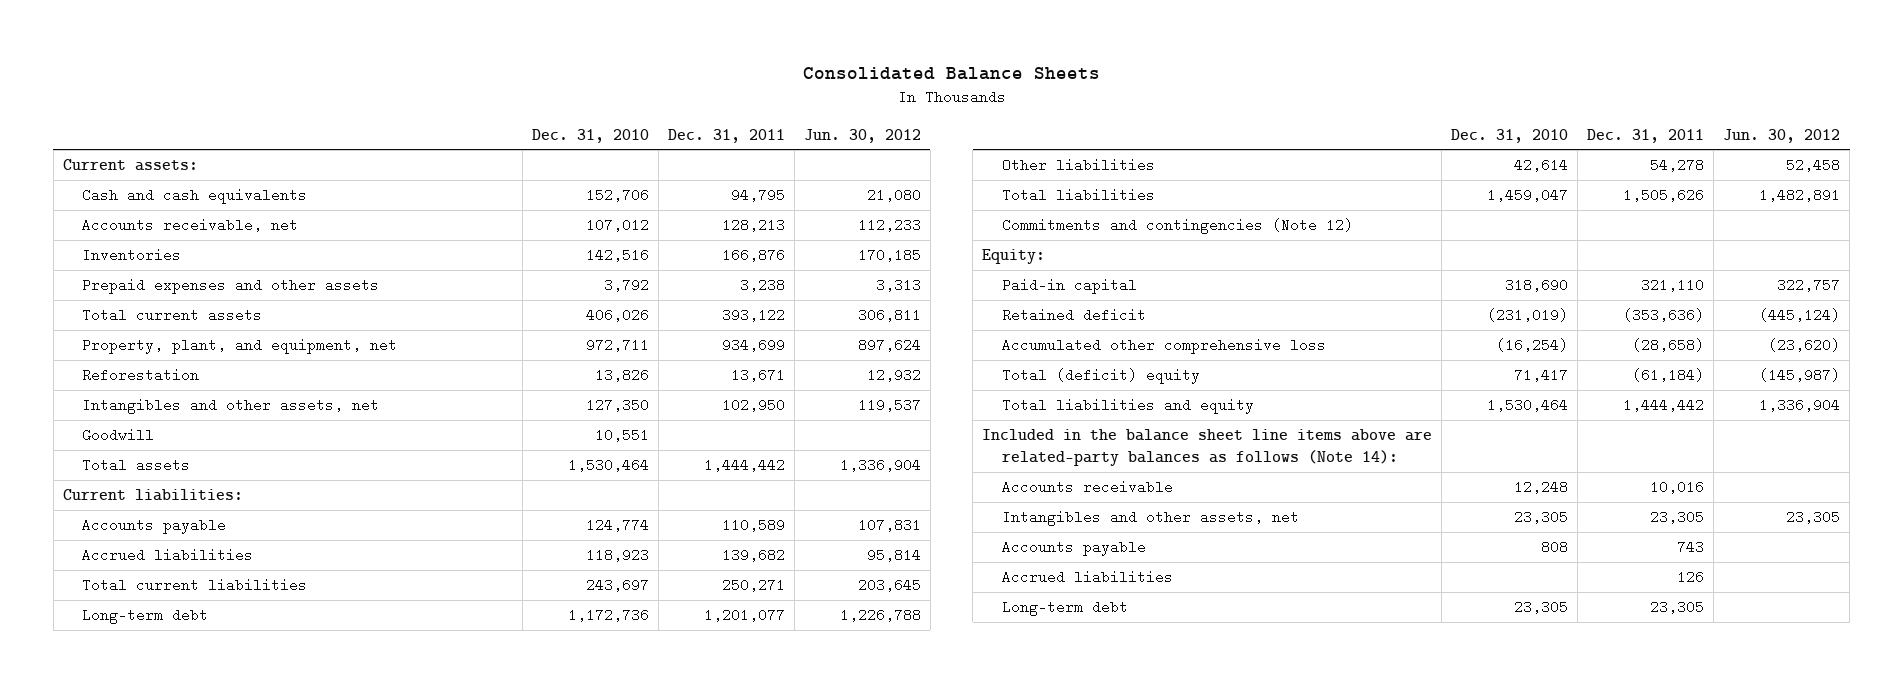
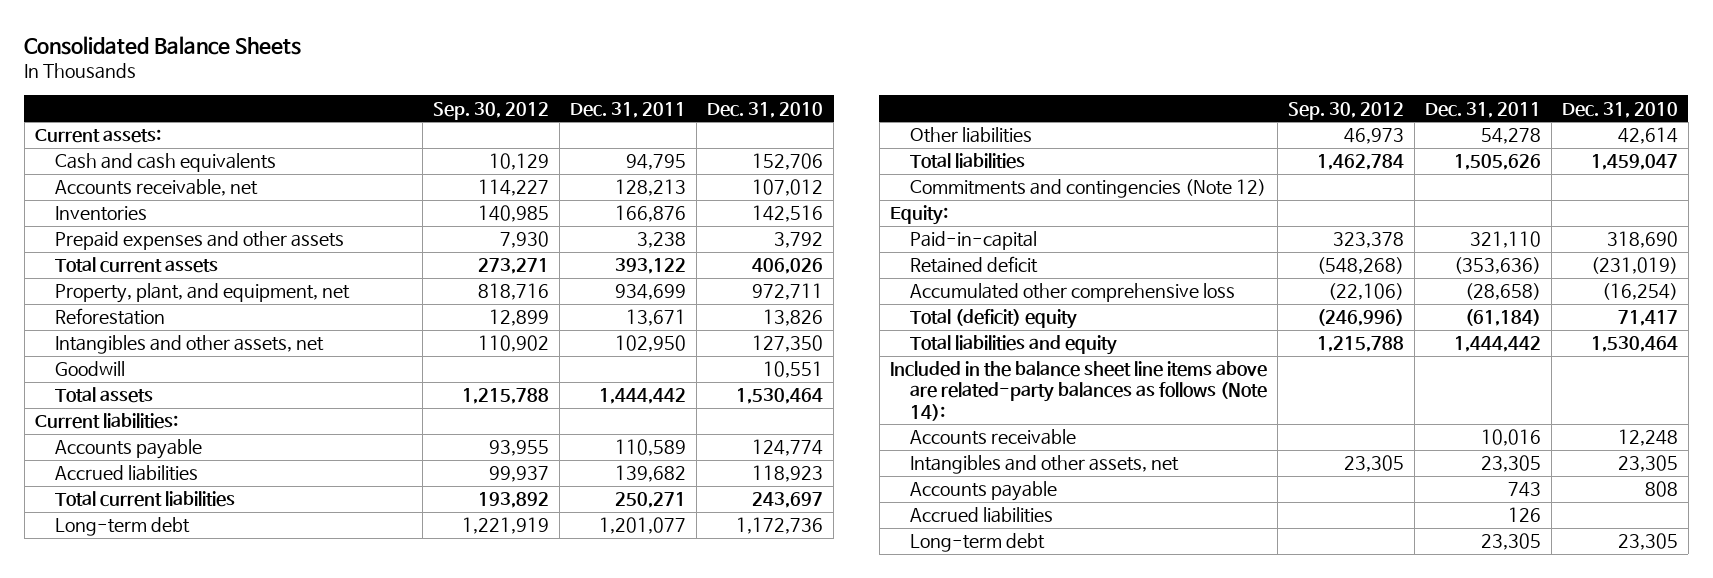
[803,128,921,143] Jun. 30, 2012 -> none
none -> [433,101,550,120] Sep. 30, 2012
[1002,278,1138,295] Paid-in capital -> [910,231,1038,251] Paid-in-capital

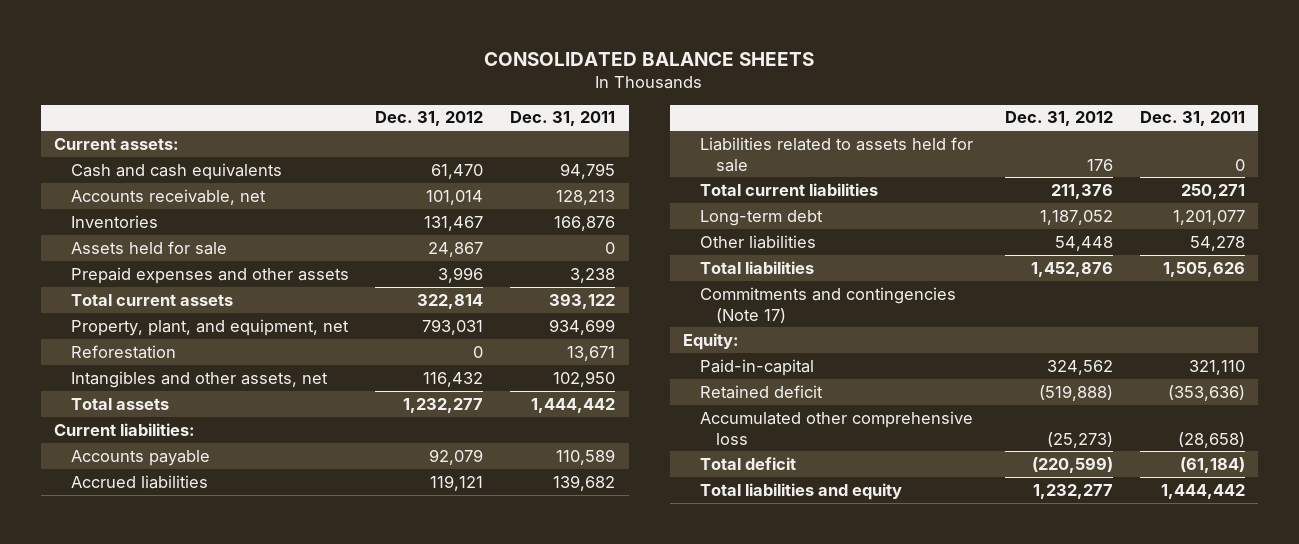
[24,35,302,55] Consolidated Balance Sheets -> [484,52,815,67] CONSOLIDATED BALANCE SHEETS
[433,101,550,120] Sep. 30, 2012 -> none
[707,101,824,118] Dec. 31, 2010 -> none
none -> [375,111,484,127] Dec. 31, 2012
none -> [70,240,227,255] Assets held for sale
[55,361,126,377] Goodwill -> none
none -> [699,136,973,172] Liabilities related to assets held for sale
[910,179,1267,199] Commitments and contingencies (Note 12) -> [699,286,956,323] Commitments and contingencies (Note 17)
[910,309,1078,330] Total (deficit) equity -> [699,456,796,470] Total deficit
[889,361,1268,421] Included in the balance sheet line items above are related-party balances as follows (Note 14): -> none
[910,429,1077,446] Accounts receivable -> none
[910,455,1180,475] Intangibles and other assets, net -> none
[910,481,1058,502] Accounts payable -> none
[910,507,1054,524] Accrued liabilities -> none
[910,533,1046,553] Long-term debt -> none

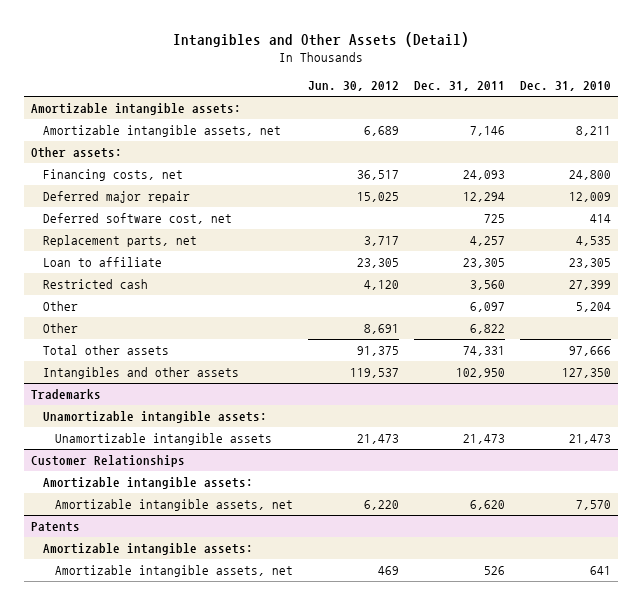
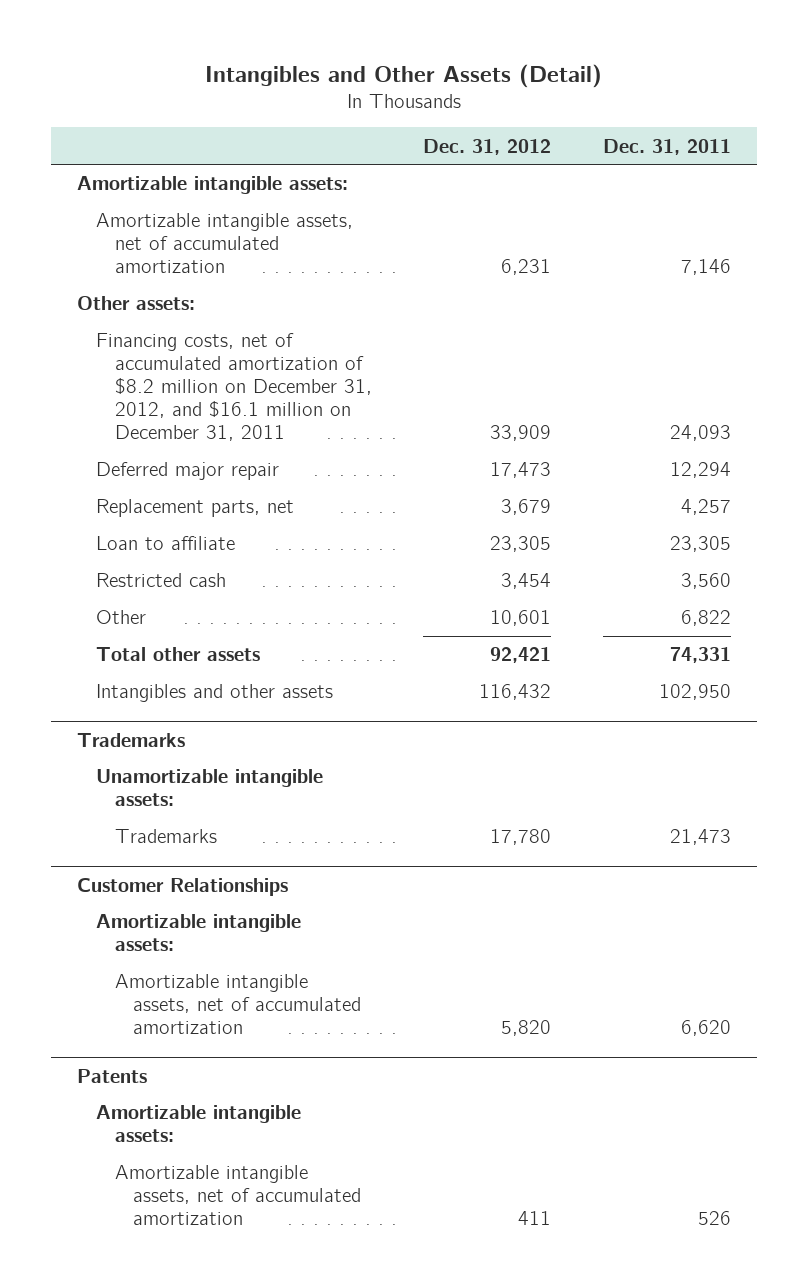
[307,81,399,92] Jun. 30, 2012 -> none
[519,81,611,92] Dec. 31, 2010 -> none
none -> [423,138,552,155] Dec. 31, 2012
[43,125,282,138] Amortizable intangible assets, net -> [95,213,353,274] Amortizable intangible assets, net of accumulated amortization
[43,169,184,182] Financing costs, net -> [95,333,372,442] Financing costs, net of accumulated amortization of $8.2 million on December 31, 2012, and $16.1 million on December 31, 2011
[43,213,233,225] Deferred software cost, net -> none
[43,301,79,312] Other -> none
[54,433,272,446] Unamortizable intangible assets -> [114,829,217,844] Trademarks
[54,499,293,512] Amortizable intangible assets, net -> [114,974,362,1035] Amortizable intangible assets, net of accumulated amortization
[54,565,293,578] Amortizable intangible assets, net -> [114,1165,362,1226] Amortizable intangible assets, net of accumulated amortization

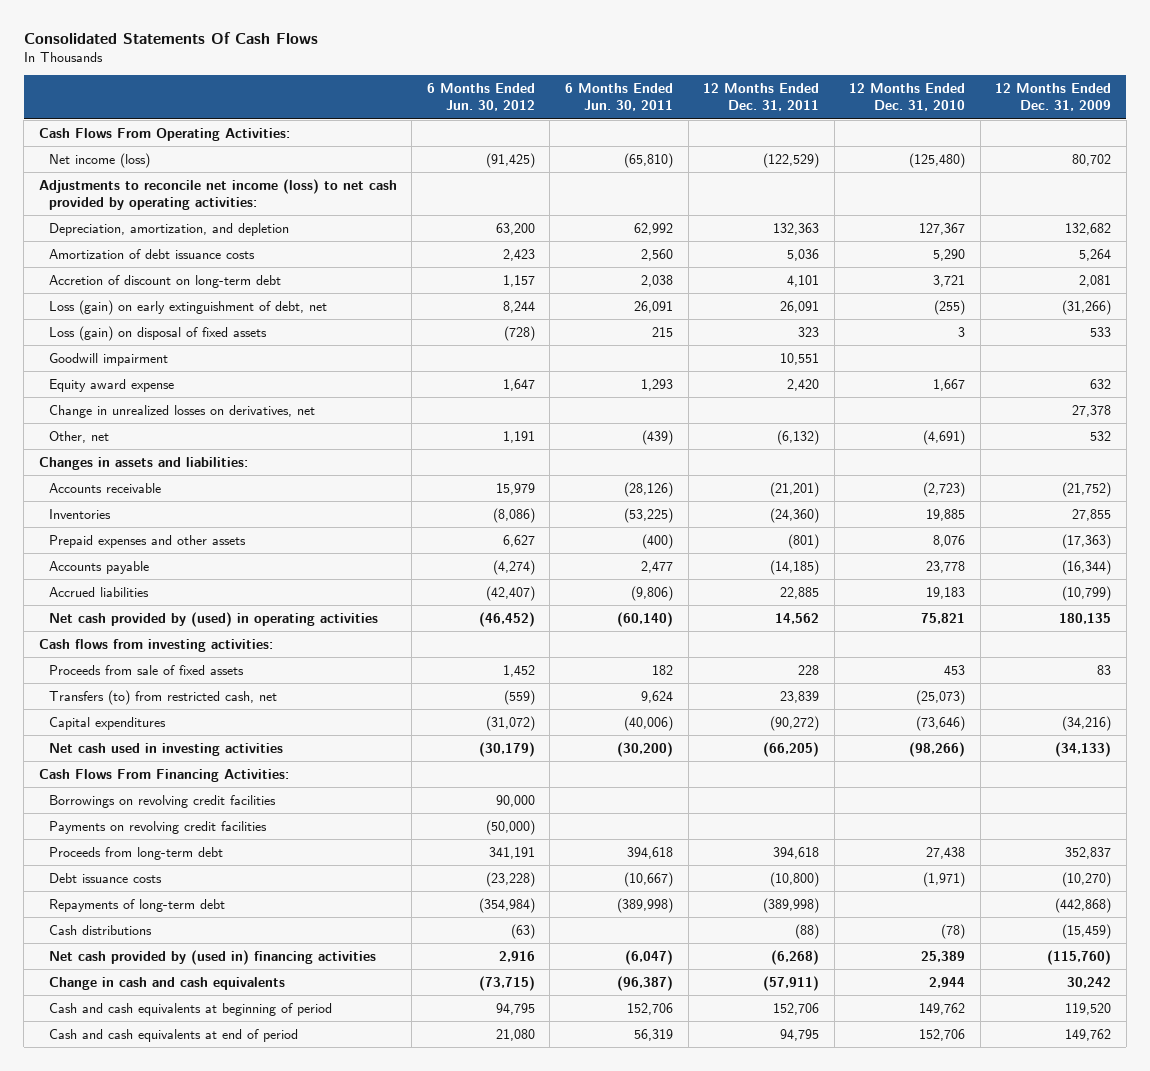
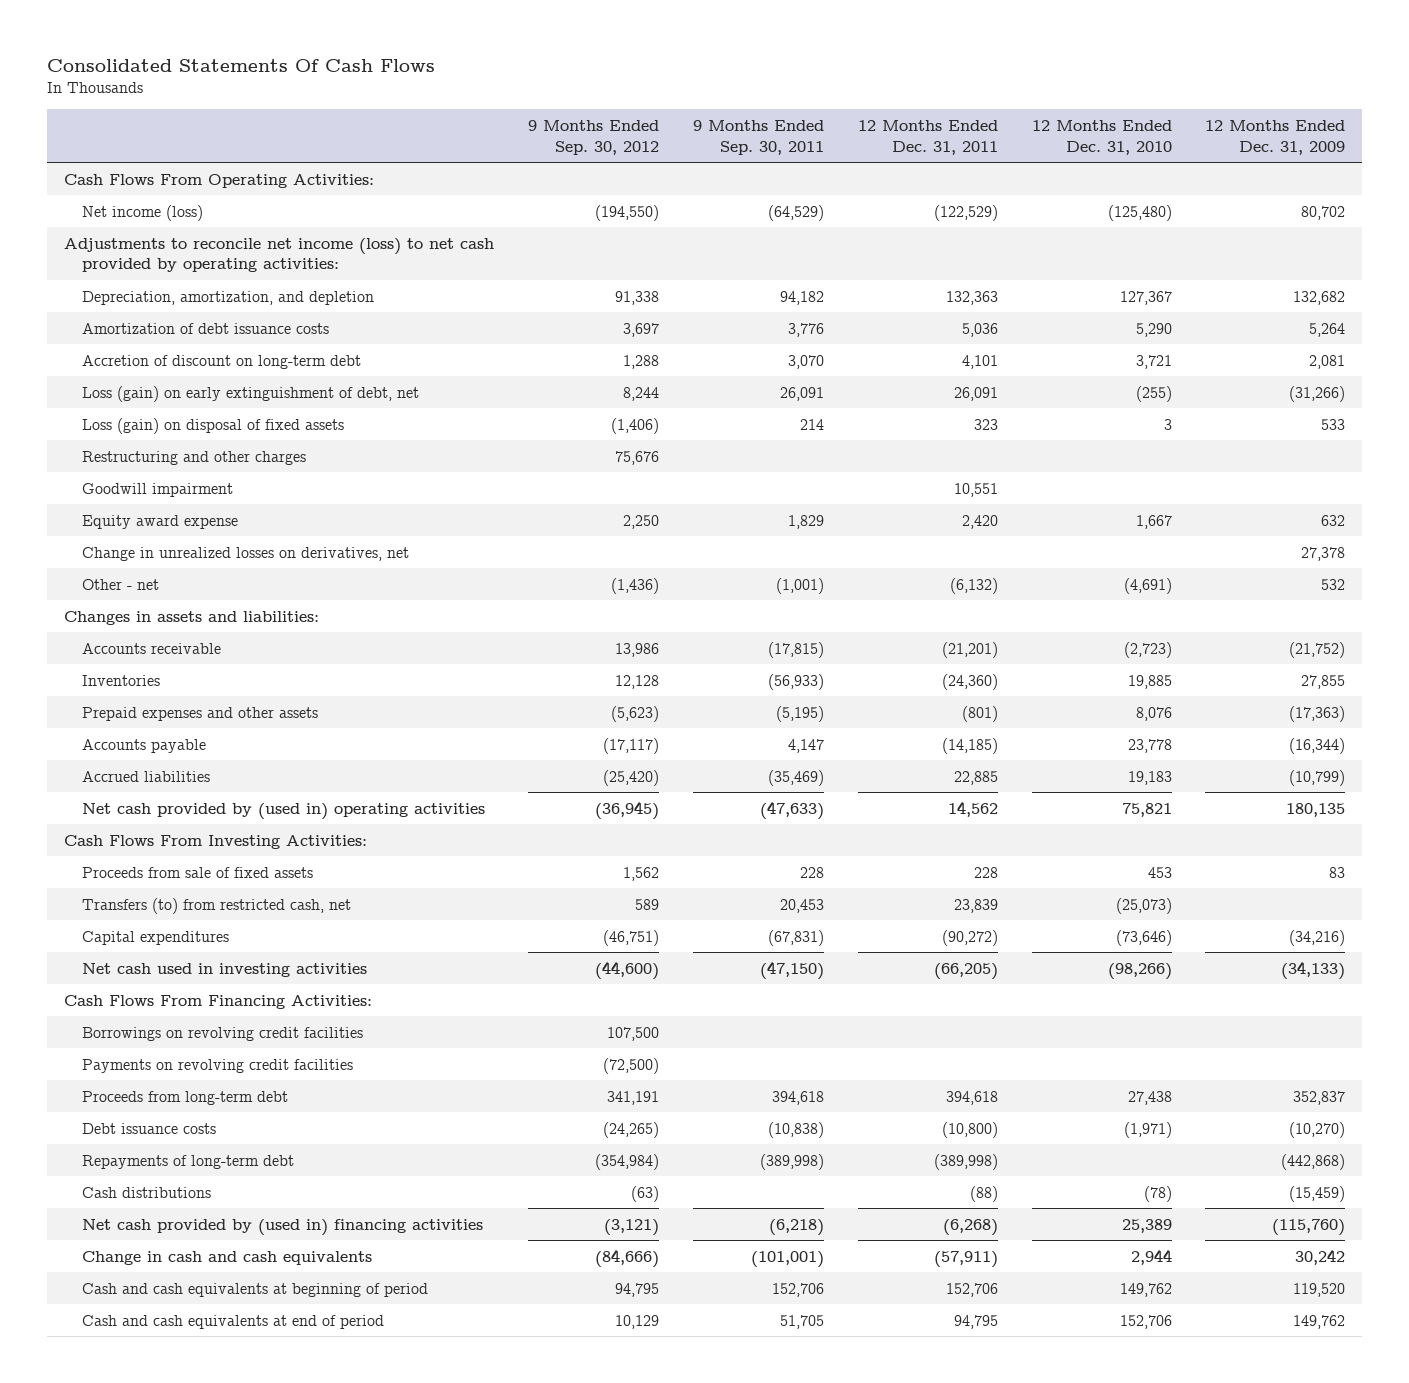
[426,83,535,112] 6 Months Ended Jun. 30, 2012 -> none
[564,83,673,112] 6 Months Ended Jun. 30, 2011 -> none
none -> [527,119,659,155] 9 Months Ended Sep. 30, 2012
none -> [692,119,824,155] 9 Months Ended Sep. 30, 2011
none -> [82,450,307,465] Restructuring and other charges
[48,430,109,443] Other, net -> [82,578,160,590] Other - net
[48,611,378,627] Net cash provided by (used) in operating activities -> [82,802,486,820] Net cash provided by (used in) operating activities
[38,638,273,652] Cash flows from investing activities: -> [64,834,368,849] Cash Flows From Investing Activities:

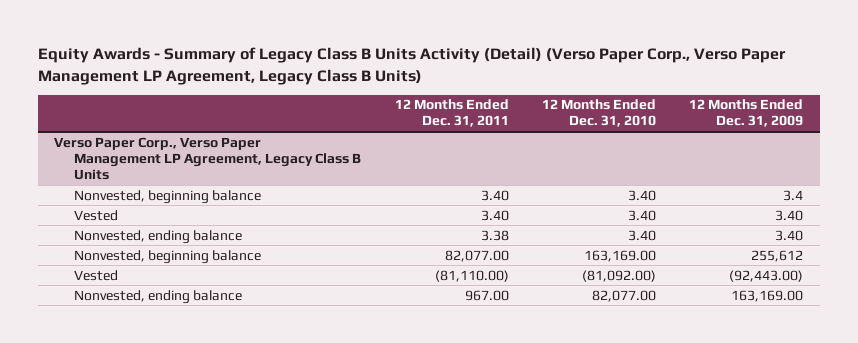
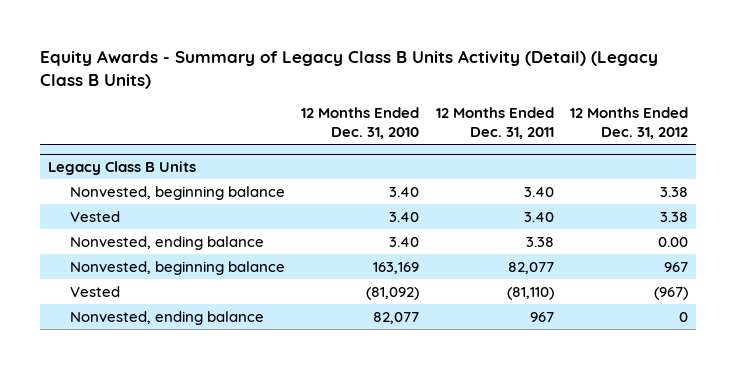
[37,47,786,85] Equity Awards - Summary of Legacy Class B Units Activity (Detail) (Verso Paper Corp., Verso Paper Management LP Agreement, Legacy Class B Units) -> [39,49,658,89] Equity Awards - Summary of Legacy Class B Units Activity (Detail) (Legacy Class B Units)
[689,99,804,128] 12 Months Ended Dec. 31, 2009 -> none
none -> [569,107,688,140] 12 Months Ended Dec. 31, 2012
[54,136,362,180] Verso Paper Corp., Verso Paper Management LP Agreement, Legacy Class B Units -> none
none -> [47,161,196,176] Legacy Class B Units
[444,249,509,262] 82,077.00 -> [507,261,554,274] 82,077
[584,249,657,262] 163,169.00 -> [373,261,420,274] 163,169
[434,269,509,282] (81,110.00) -> [506,286,554,300] (81,110)
[582,269,657,282] (81,092.00) -> [366,286,420,300] (81,092)
[464,289,509,301] 967.00 -> [529,311,554,322] 967
[592,289,657,302] 82,077.00 -> [373,311,420,324] 82,077

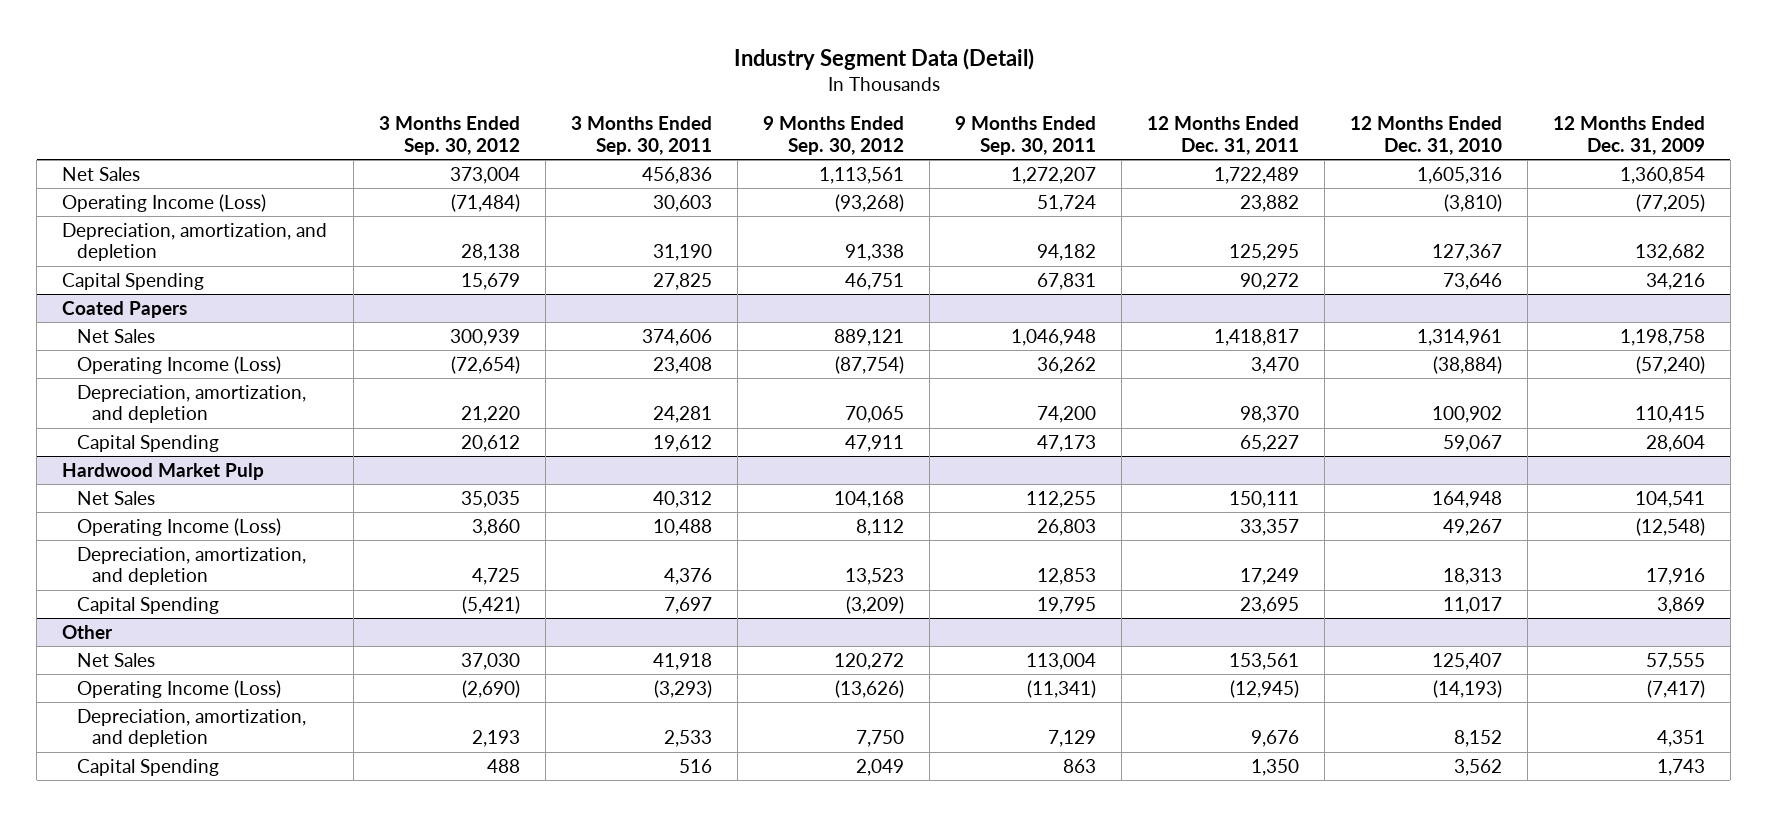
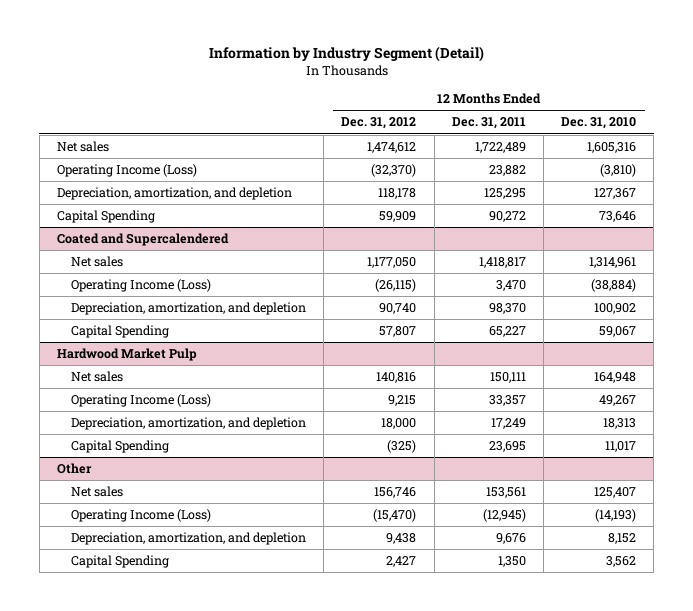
[733,47,1034,70] Industry Segment Data (Detail) -> [208,46,484,63] Information by Industry Segment (Detail)
[378,116,520,155] 3 Months Ended Sep. 30, 2012 -> none
[570,116,712,155] 3 Months Ended Sep. 30, 2011 -> none
[762,116,904,155] 9 Months Ended Sep. 30, 2012 -> none
[954,116,1096,155] 9 Months Ended Sep. 30, 2011 -> none
[1552,116,1705,155] 12 Months Ended Dec. 31, 2009 -> none
none -> [341,117,417,130] Dec. 31, 2012
[62,166,141,181] Net Sales -> [56,141,109,153] Net sales
[62,300,188,318] Coated Papers -> none
none -> [56,233,229,247] Coated and Supercalendered
[77,328,156,343] Net Sales -> [71,256,124,268] Net sales
[77,490,156,505] Net Sales -> [71,371,124,383] Net sales
[77,652,156,667] Net Sales -> [71,486,124,498] Net sales

